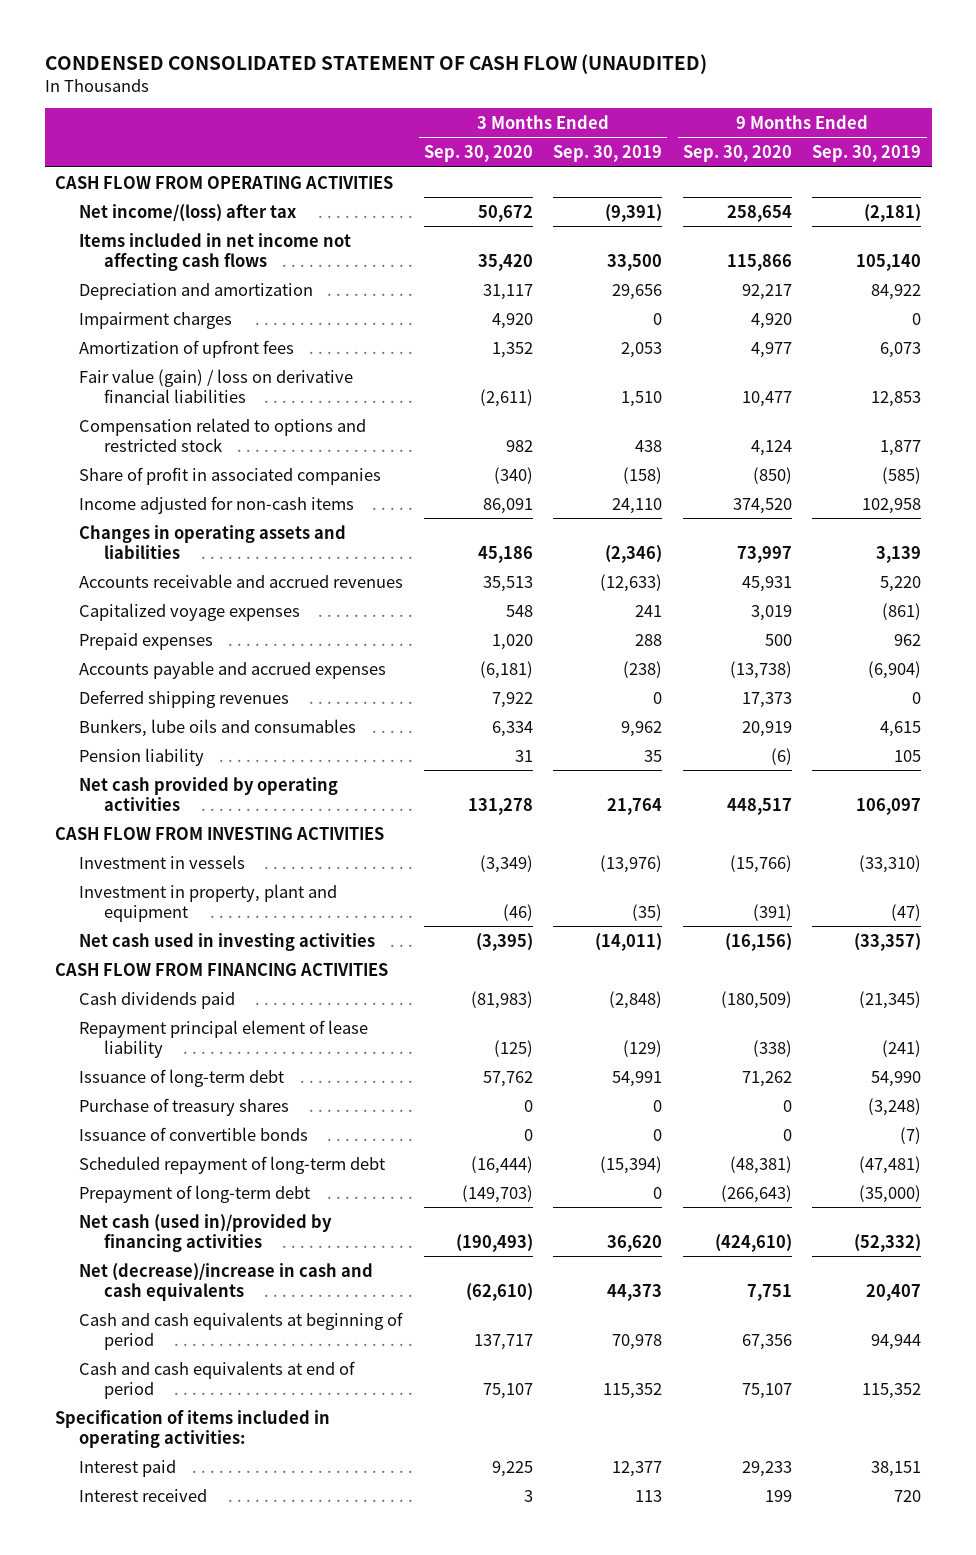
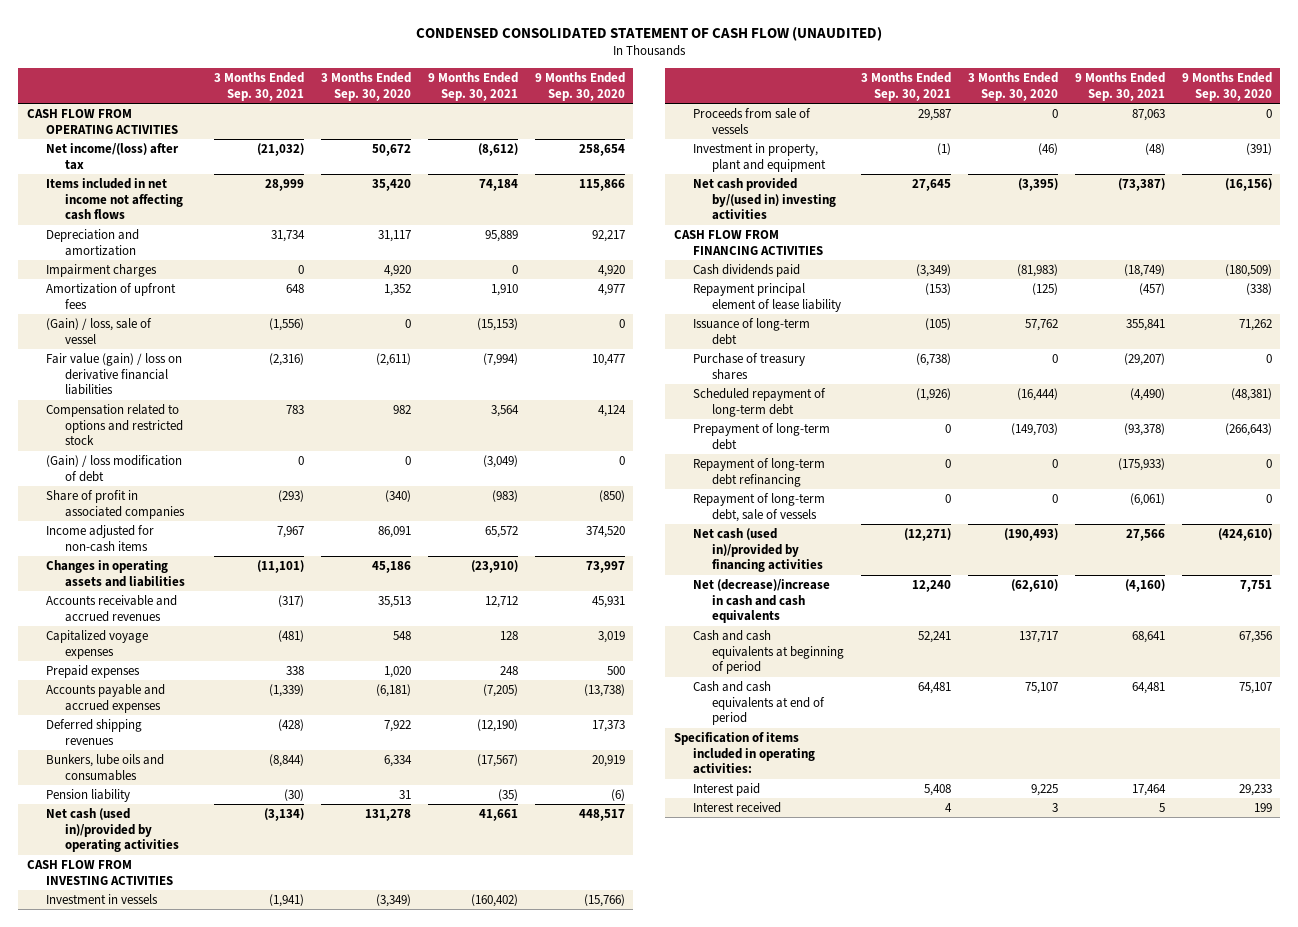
[553,145,663,163] Sep. 30, 2019 -> none
[812,145,922,163] Sep. 30, 2019 -> none
none -> [213,72,304,101] 3 Months Ended Sep. 30, 2021
none -> [427,72,518,101] 9 Months Ended Sep. 30, 2021
none -> [45,317,152,344] (Gain) / loss, sale of vessel
none -> [45,454,182,482] (Gain) / loss modification of debt
[79,776,339,811] Net cash provided by operating activities -> [45,807,179,853] Net cash (used in)/provided by operating activities
none -> [692,107,811,134] Proceeds from sale of vessels
[79,932,376,951] Net cash used in investing activities -> [692,177,836,221] Net cash provided by/(used in) investing activities
[79,1126,309,1141] Issuance of convertible bonds -> none
none -> [692,457,825,487] Repayment of long-term debt refinancing
none -> [692,492,825,522] Repayment of long-term debt, sale of vessels

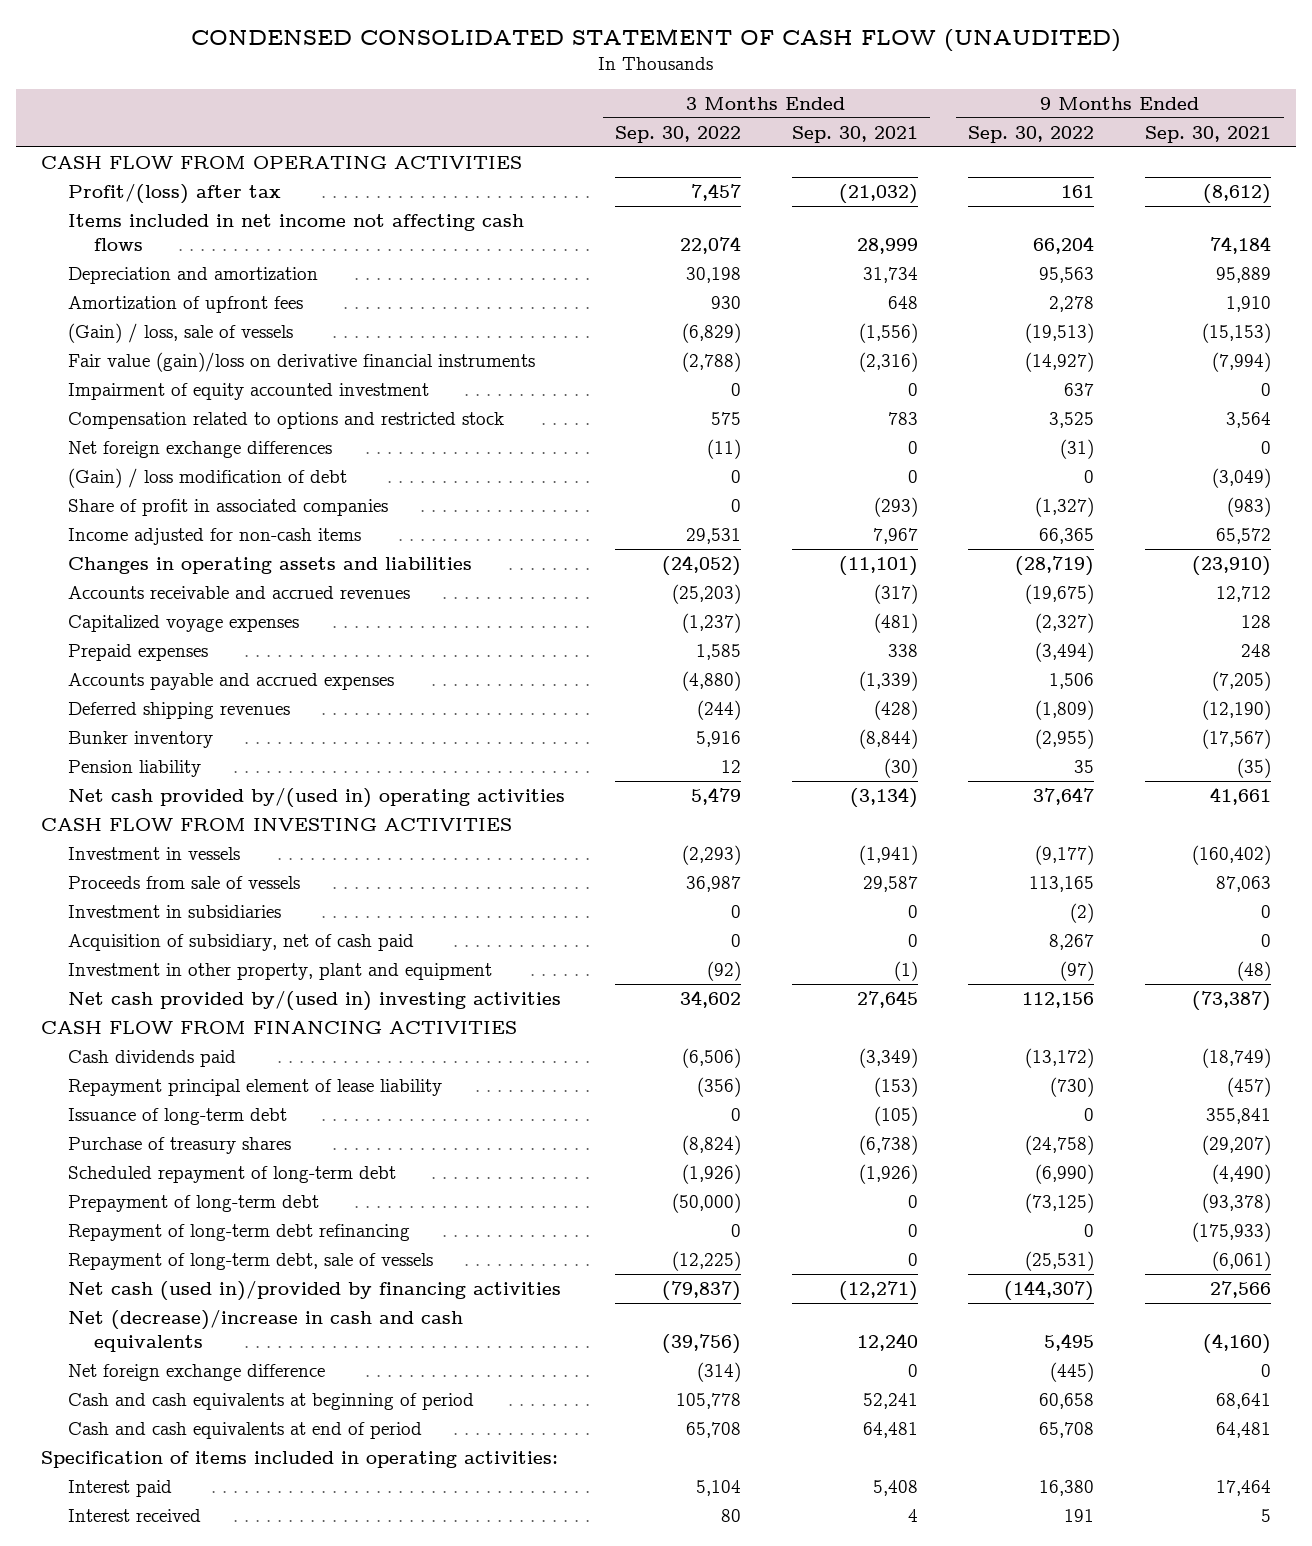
[320,72,411,101] 3 Months Ended Sep. 30, 2020 -> none
[534,72,625,101] 9 Months Ended Sep. 30, 2020 -> none
none -> [615,125,742,143] Sep. 30, 2022
none -> [968,125,1095,143] Sep. 30, 2022
[45,142,179,170] Net income/(loss) after tax -> [67,182,281,204] Profit/(loss) after tax
[45,263,157,277] Impairment charges -> none
[45,317,152,344] (Gain) / loss, sale of vessel -> [67,322,293,343] (Gain) / loss, sale of vessels
[45,352,182,396] Fair value (gain) / loss on derivative financial liabilities -> [67,351,535,372] Fair value (gain)/loss on derivative financial instruments
none -> [67,382,429,400] Impairment of equity accounted investment
none -> [67,440,332,458] Net foreign exchange differences
[45,753,164,781] Bunkers, lube oils and consumables -> [67,730,213,748] Bunker inventory
[45,807,179,853] Net cash (used in)/provided by operating activities -> [67,786,565,808] Net cash provided by/(used in) operating activities
none -> [67,904,281,918] Investment in subsidiaries
none -> [67,933,414,951] Acquisition of subsidiary, net of cash paid
[692,142,826,172] Investment in property, plant and equipment -> [67,962,492,980] Investment in other property, plant and equipment
none -> [67,1363,325,1381] Net foreign exchange difference

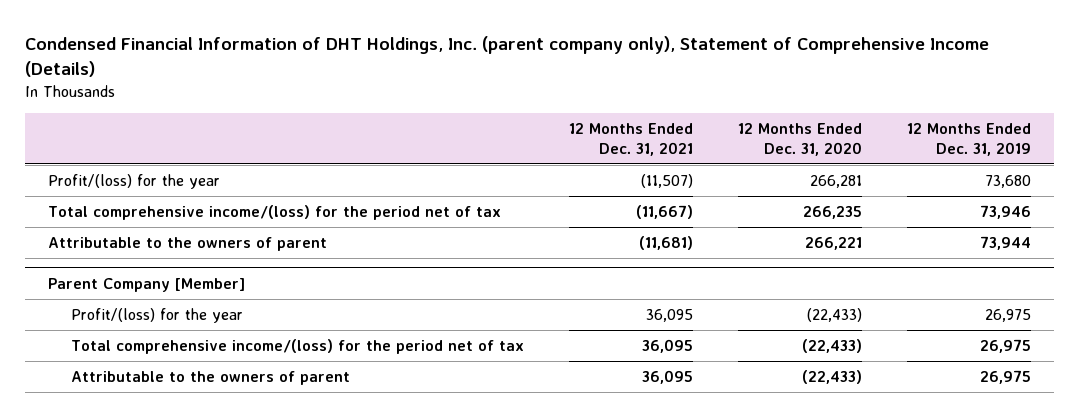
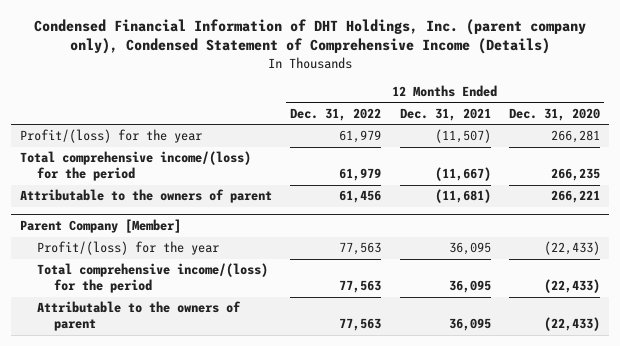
[25,36,990,78] Condensed Financial Information of DHT Holdings, Inc. (parent company only), Statement of Comprehensive Income (Details) -> [33,18,586,55] Condensed Financial Information of DHT Holdings, Inc. (parent company only), Condensed Statement of Comprehensive Income (Details)
[907,123,1032,156] 12 Months Ended Dec. 31, 2019 -> none
none -> [290,107,382,121] Dec. 31, 2022
[47,205,501,221] Total comprehensive income/(loss) for the period net of tax -> [19,151,251,182] Total comprehensive income/(loss) for the period
[71,339,525,355] Total comprehensive income/(loss) for the period net of tax -> [37,263,269,294] Total comprehensive income/(loss) for the period

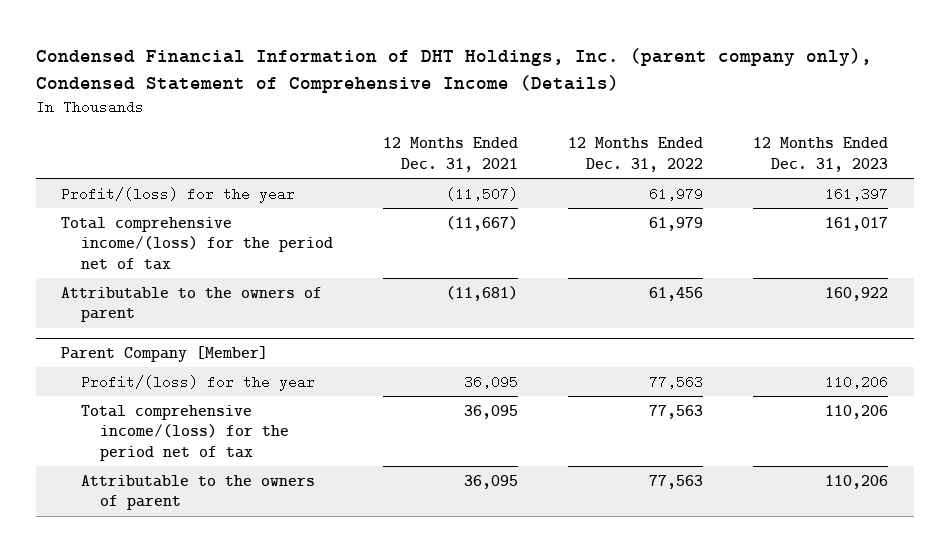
[508,107,600,121] Dec. 31, 2020 -> none
none -> [753,137,889,172] 12 Months Ended Dec. 31, 2023
[19,151,251,182] Total comprehensive income/(loss) for the period -> [61,216,333,270] Total comprehensive income/(loss) for the period net of tax
[37,263,269,294] Total comprehensive income/(loss) for the period -> [80,404,289,461] Total comprehensive income/(loss) for the period net of tax

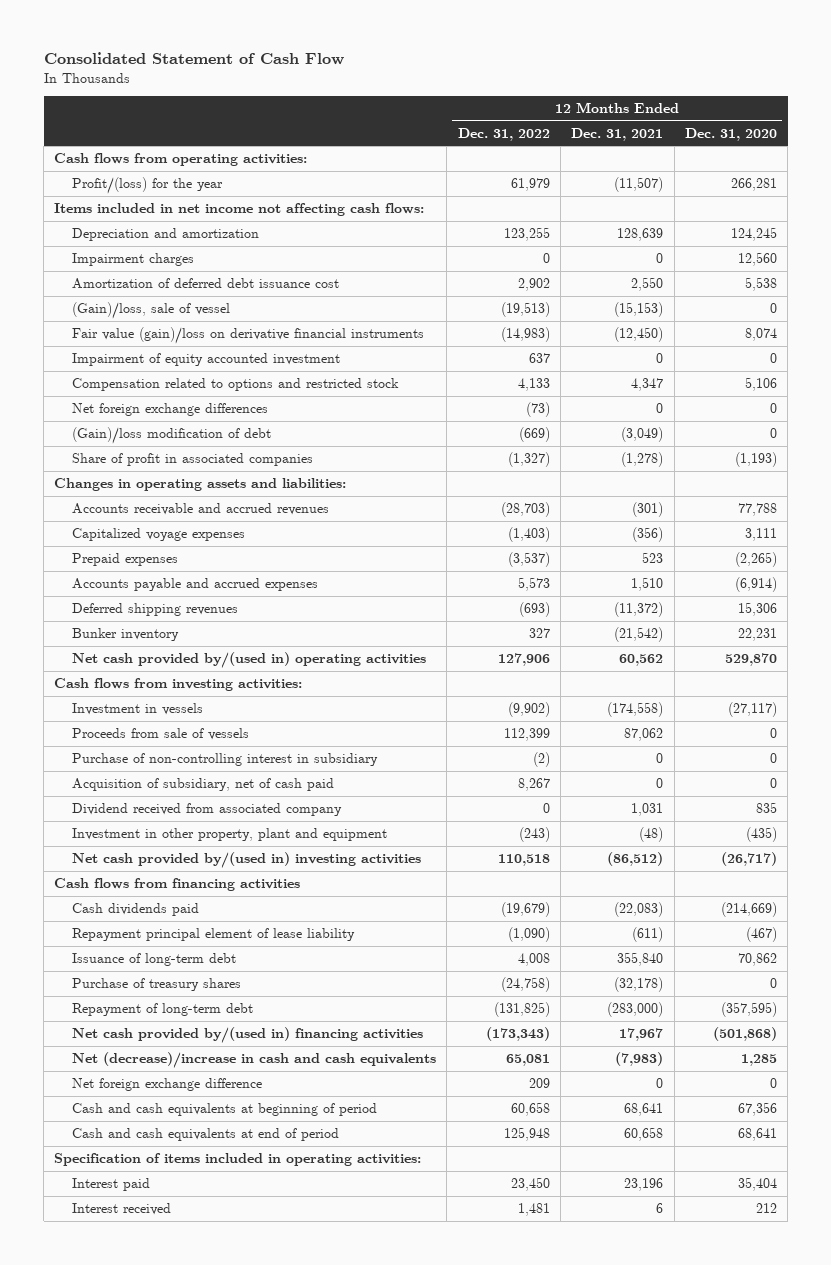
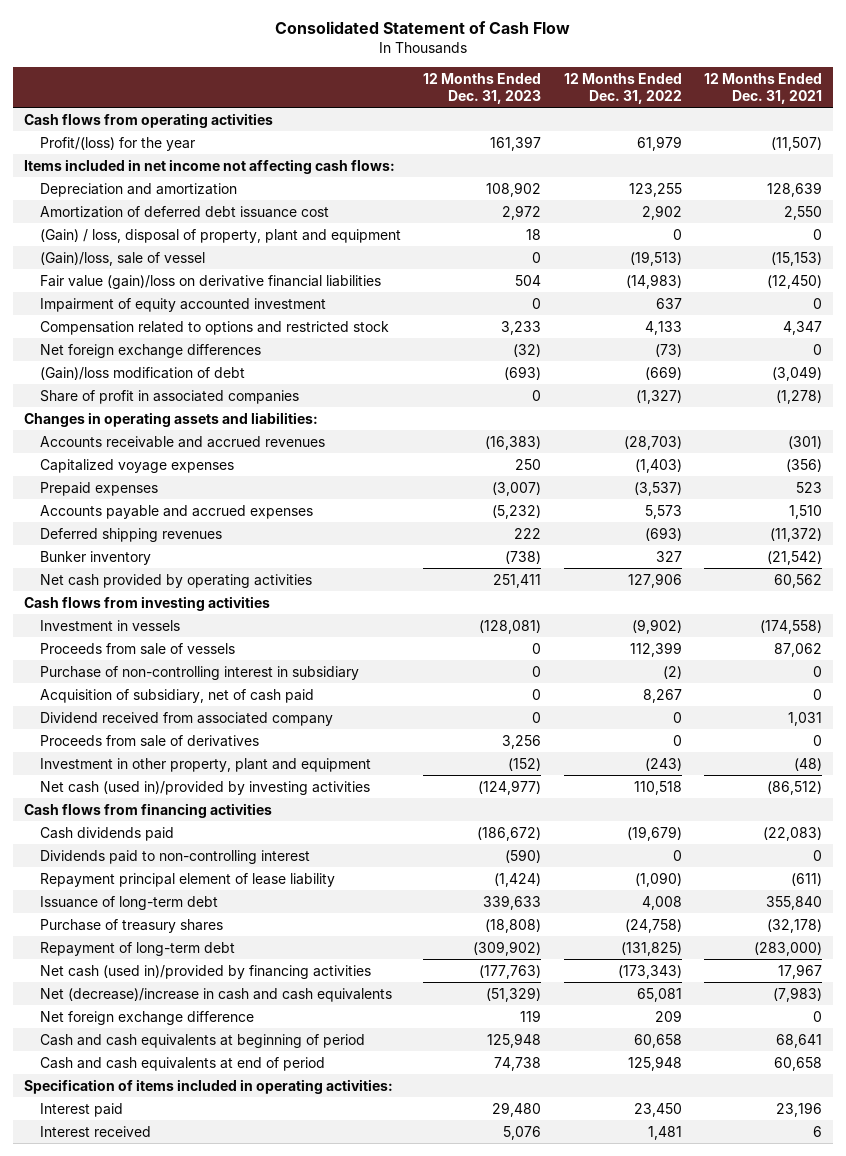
[684,127,777,141] Dec. 31, 2020 -> none
none -> [423,72,542,104] 12 Months Ended Dec. 31, 2023
[54,152,308,166] Cash flows from operating activities: -> [23,112,273,128] Cash flows from operating activities
[72,252,195,266] Impairment charges -> none
none -> [40,228,402,243] (Gain) / loss, disposal of property, plant and equipment
[72,326,425,344] Fair value (gain)/loss on derivative financial instruments -> [40,274,382,289] Fair value (gain)/loss on derivative financial liabilities
[72,651,427,668] Net cash provided by/(used in) operating activities -> [40,573,313,588] Net cash provided by operating activities
[54,677,303,691] Cash flows from investing activities: -> [23,595,270,611] Cash flows from investing activities
none -> [40,734,260,747] Proceeds from sale of derivatives
[72,851,422,868] Net cash provided by/(used in) investing activities -> [40,780,371,795] Net cash (used in)/provided by investing activities
none -> [40,849,311,864] Dividends paid to non-controlling interest
[72,1026,424,1043] Net cash provided by/(used in) financing activities -> [40,964,372,979] Net cash (used in)/provided by financing activities

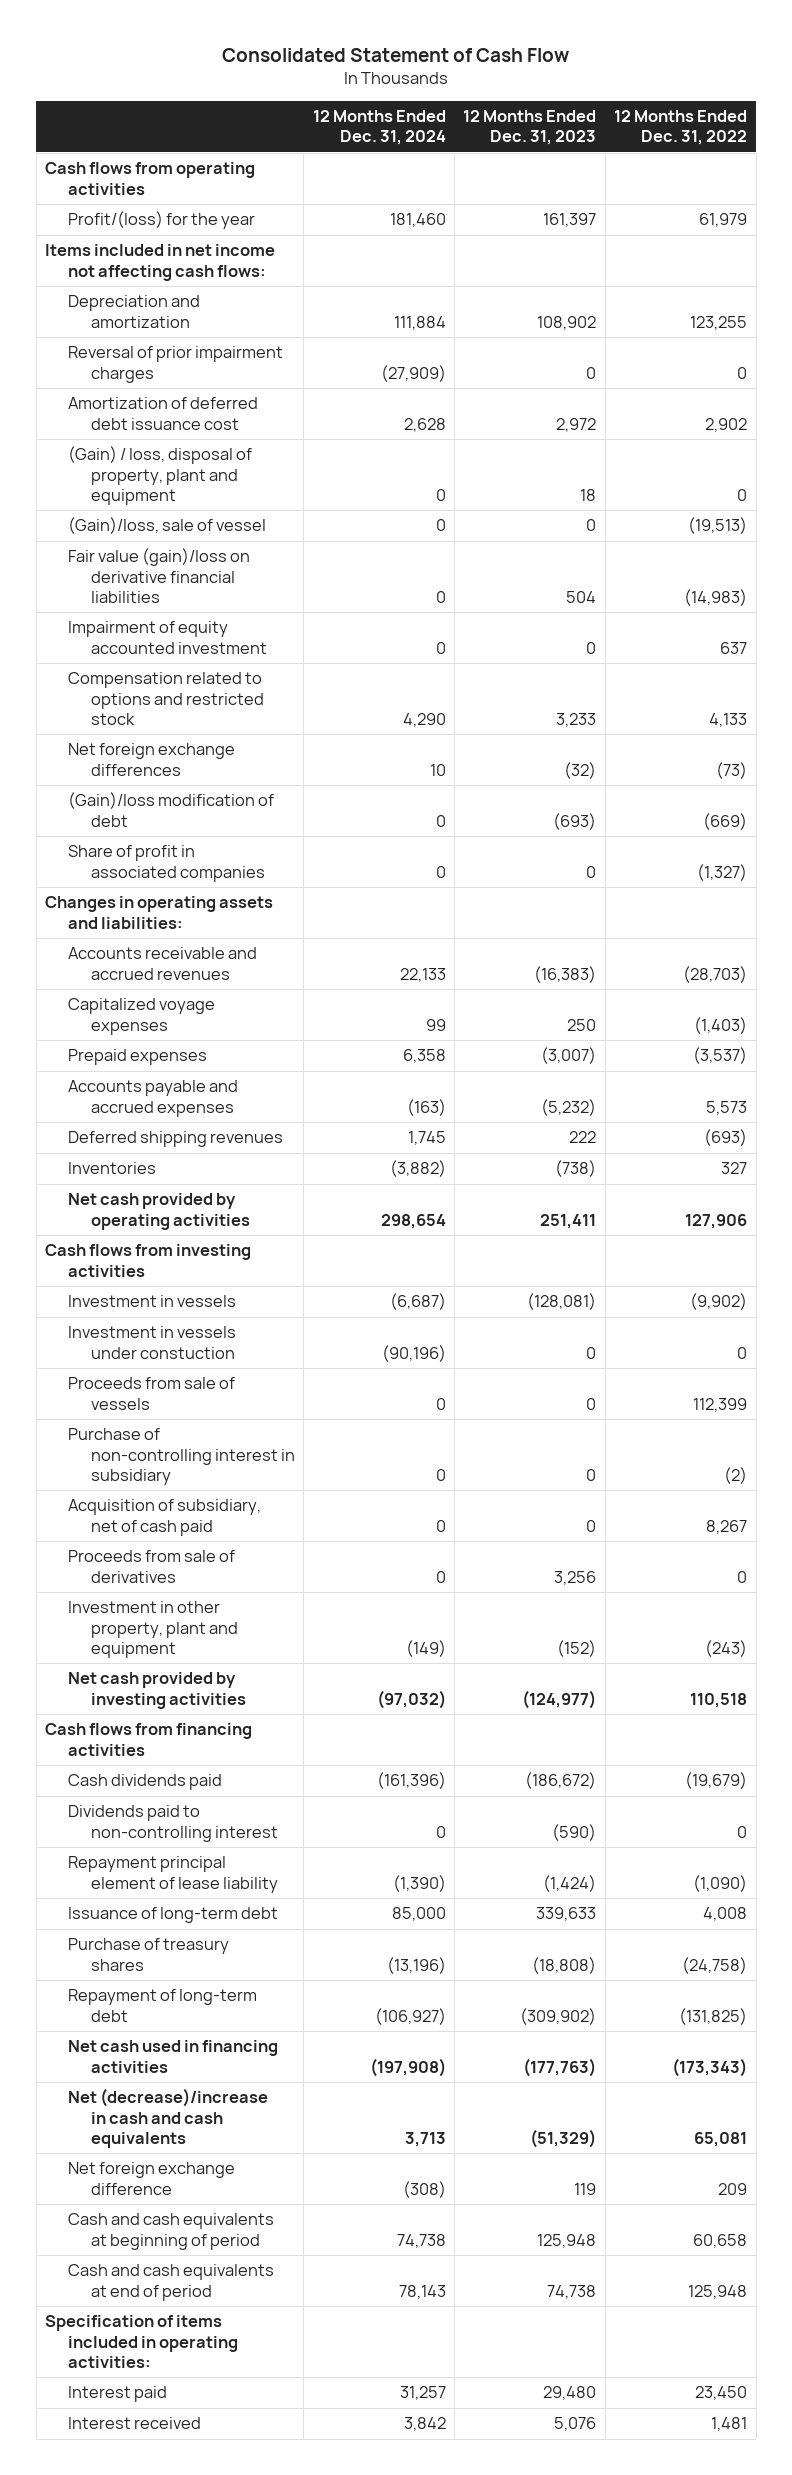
[703,72,822,104] 12 Months Ended Dec. 31, 2021 -> none
none -> [312,109,446,146] 12 Months Ended Dec. 31, 2024
none -> [67,346,283,383] Reversal of prior impairment charges
[40,550,152,565] Bunker inventory -> [67,1162,156,1175] Inventories
none -> [67,1326,236,1359] Investment in vessels under constuction
[40,711,334,726] Dividend received from associated company -> none
[40,780,371,795] Net cash (used in)/provided by investing activities -> [67,1672,246,1709] Net cash provided by investing activities
[40,964,372,979] Net cash (used in)/provided by financing activities -> [67,2040,278,2073] Net cash used in financing activities

